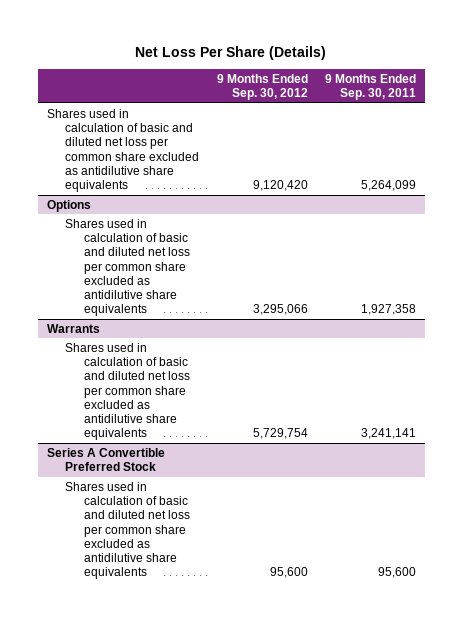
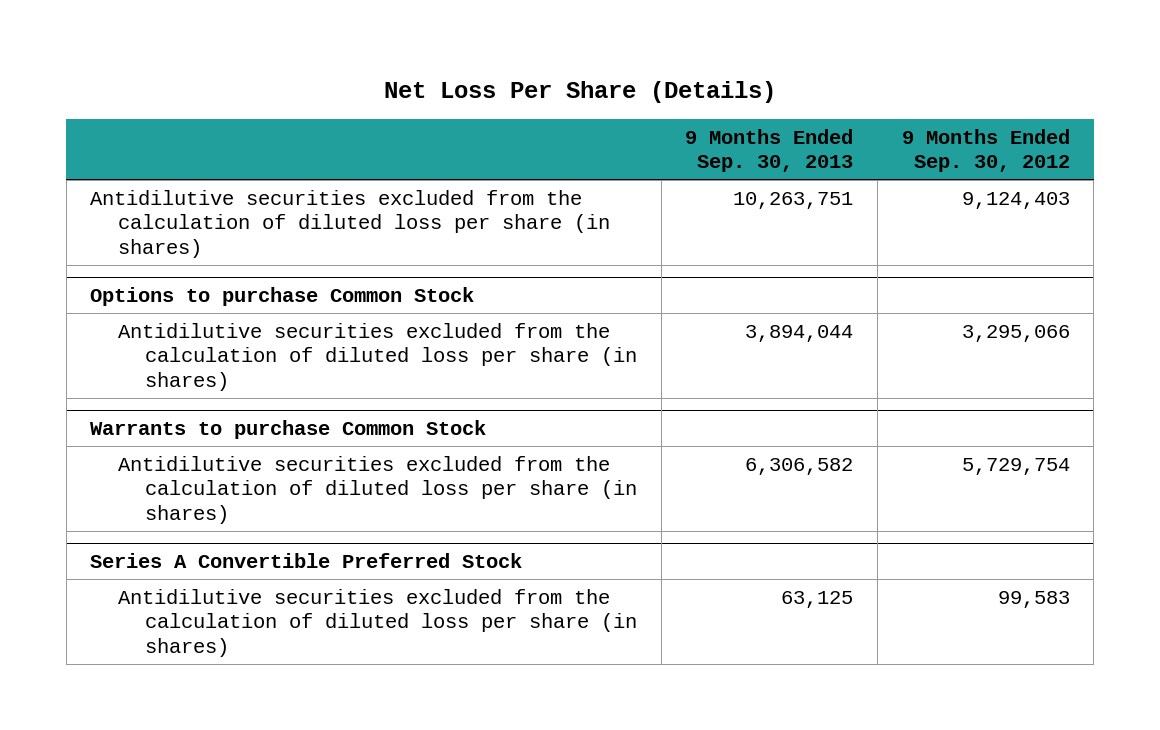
[325,74,417,101] 9 Months Ended Sep. 30, 2011 -> none
none -> [685,128,854,173] 9 Months Ended Sep. 30, 2013
[46,199,91,212] Options -> none
[46,323,100,333] Warrants -> none
[46,108,200,192] Shares used in calculation of basic and diluted net loss per common share excluded as antidilutive share equivalents -> [90,189,610,259] Antidilutive securities excluded from the calculation of diluted loss per share (in shares)
[252,179,308,191] 9,120,420 -> [961,191,1070,209] 9,124,403
none -> [90,286,475,306] Options to purchase Common Stock
[65,218,190,317] Shares used in calculation of basic and diluted net loss per common share excluded as antidilutive share equivalents -> [117,322,638,392] Antidilutive securities excluded from the calculation of diluted loss per share (in shares)
none -> [90,419,487,439] Warrants to purchase Common Stock
[65,342,190,441] Shares used in calculation of basic and diluted net loss per common share excluded as antidilutive share equivalents -> [117,455,638,525] Antidilutive securities excluded from the calculation of diluted loss per share (in shares)
[65,481,190,580] Shares used in calculation of basic and diluted net loss per common share excluded as antidilutive share equivalents -> [117,588,638,658] Antidilutive securities excluded from the calculation of diluted loss per share (in shares)
[269,567,308,579] 95,600 -> [997,590,1070,608] 99,583

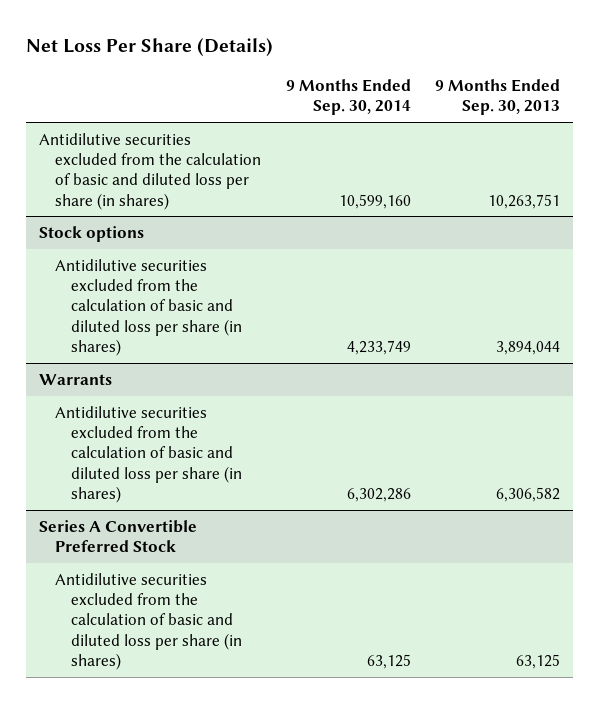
[901,128,1070,173] 9 Months Ended Sep. 30, 2012 -> none
none -> [285,79,411,116] 9 Months Ended Sep. 30, 2014
[90,286,475,306] Options to purchase Common Stock -> none
[90,419,487,439] Warrants to purchase Common Stock -> none
[90,189,610,259] Antidilutive securities excluded from the calculation of diluted loss per share (in shares) -> [38,132,261,210] Antidilutive securities excluded from the calculation of basic and diluted loss per share (in shares)
none -> [38,225,144,242] Stock options
[117,322,638,392] Antidilutive securities excluded from the calculation of diluted loss per share (in shares) -> [54,258,243,356] Antidilutive securities excluded from the calculation of basic and diluted loss per share (in shares)
none -> [38,373,112,385] Warrants
[117,455,638,525] Antidilutive securities excluded from the calculation of diluted loss per share (in shares) -> [54,405,243,503] Antidilutive securities excluded from the calculation of basic and diluted loss per share (in shares)
[117,588,638,658] Antidilutive securities excluded from the calculation of diluted loss per share (in shares) -> [54,572,243,670] Antidilutive securities excluded from the calculation of basic and diluted loss per share (in shares)

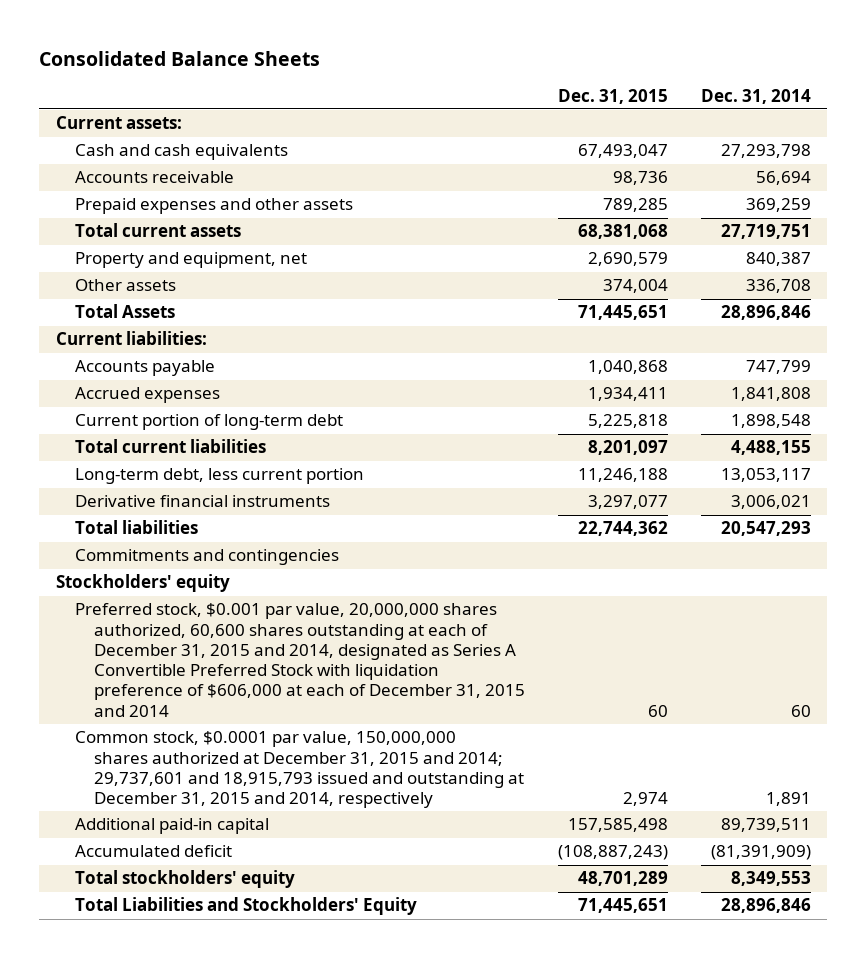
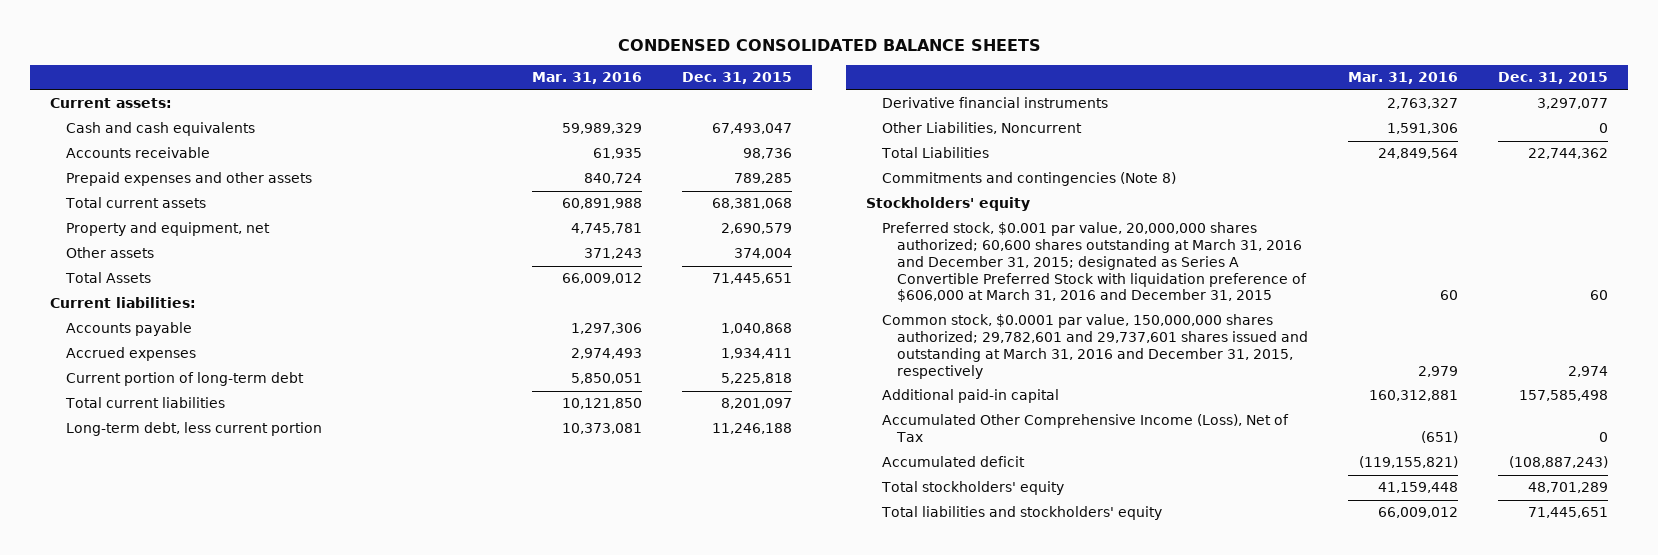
[39,50,321,66] Consolidated Balance Sheets -> [617,39,1041,52] CONDENSED CONSOLIDATED BALANCE SHEETS
[700,88,811,104] Dec. 31, 2014 -> none
none -> [532,72,643,85] Mar. 31, 2016
none -> [881,122,1082,135] Other Liabilities, Noncurrent
[74,520,198,535] Total liabilities -> [880,147,989,159] Total Liabilities
[74,549,339,566] Commitments and contingencies -> [881,172,1176,187] Commitments and contingencies (Note 8)
[74,603,525,717] Preferred stock, $0.001 par value, 20,000,000 shares authorized, 60,600 shares outstanding at each of December 31, 2015 and 2014, designated as Series A Convertible Preferred Stock with liquidation preference of $606,000 at each of December 31, 2015 and 2014 -> [881,222,1308,303] Preferred stock, $0.001 par value, 20,000,000 shares authorized; 60,600 shares outstanding at March 31, 2016 and December 31, 2015; designated as Series A Convertible Preferred Stock with liquidation preference of $606,000 at March 31, 2016 and December 31, 2015
[74,731,524,809] Common stock, $0.0001 par value, 150,000,000 shares authorized at December 31, 2015 and 2014; 29,737,601 and 18,915,793 issued and outstanding at December 31, 2015 and 2014, respectively -> [881,314,1309,379] Common stock, $0.0001 par value, 150,000,000 shares authorized; 29,782,601 and 29,737,601 shares issued and outstanding at March 31, 2016 and December 31, 2015, respectively
none -> [881,414,1289,443] Accumulated Other Comprehensive Income (Loss), Net of Tax
[74,897,417,916] Total Liabilities and Stockholders' Equity -> [880,506,1162,521] Total liabilities and stockholders' equity

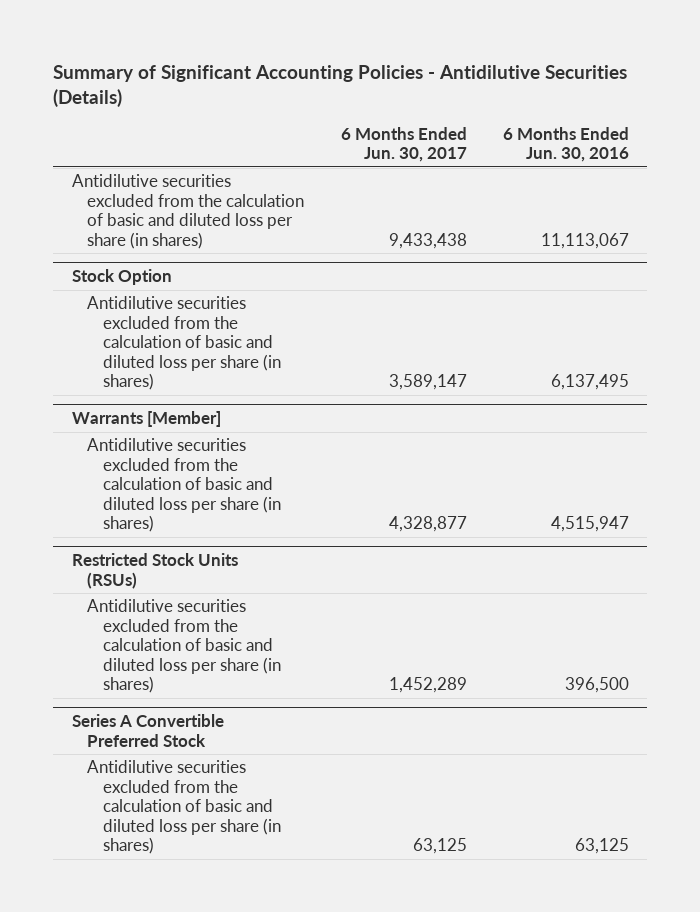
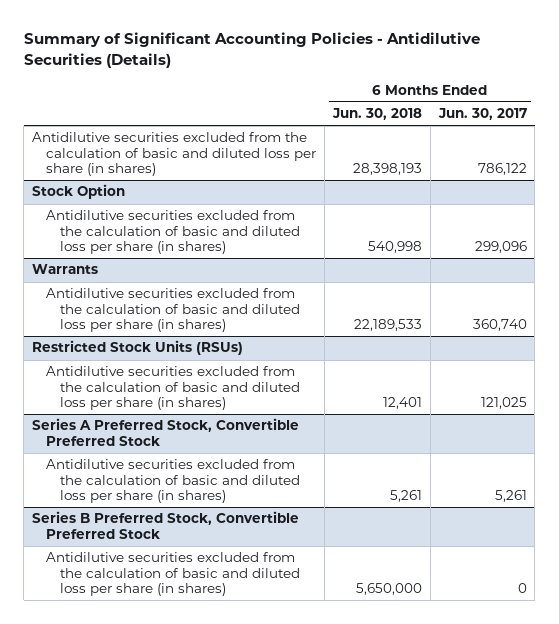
[502,126,629,163] 6 Months Ended Jun. 30, 2016 -> none
none -> [331,108,422,121] Jun. 30, 2018
[388,232,467,249] 9,433,438 -> [477,163,527,176] 786,122
[388,374,467,391] 3,589,147 -> [474,241,527,254] 299,096
[71,411,221,428] Warrants [Member] -> [32,264,99,275] Warrants
[388,516,467,533] 4,328,877 -> [472,319,527,332] 360,740
[388,677,467,694] 1,452,289 -> [480,397,527,410] 121,025
[71,714,224,747] Series A Convertible Preferred Stock -> [32,418,300,446] Series A Preferred Stock, Convertible Preferred Stock
[412,838,467,855] 63,125 -> [494,490,527,503] 5,261
none -> [32,511,300,539] Series B Preferred Stock, Convertible Preferred Stock
none -> [46,552,300,597] Antidilutive securities excluded from the calculation of basic and diluted loss per share (in shares)

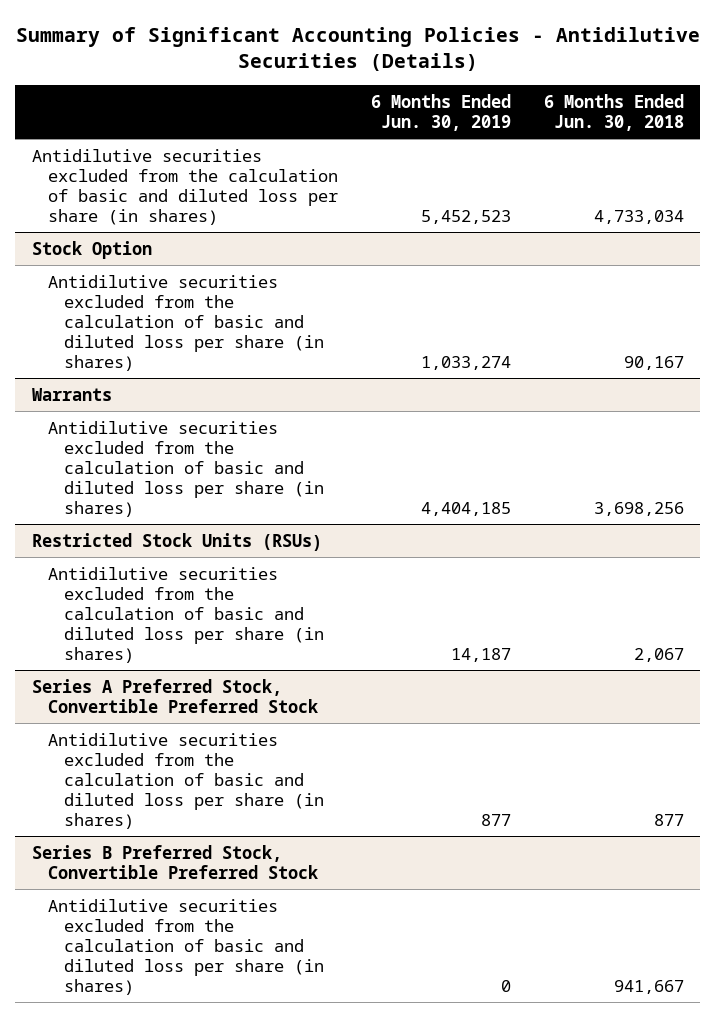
[437,108,527,121] Jun. 30, 2017 -> none
none -> [370,93,511,131] 6 Months Ended Jun. 30, 2019
[352,163,422,176] 28,398,193 -> [593,209,684,224] 4,733,034
[367,241,422,254] 540,998 -> [623,355,684,370] 90,167
[353,319,422,332] 22,189,533 -> [593,501,684,516] 3,698,256
[382,397,422,410] 12,401 -> [633,647,684,662] 2,067
[389,490,422,503] 5,261 -> [653,813,684,826] 877
[355,583,422,596] 5,650,000 -> [613,979,684,994] 941,667

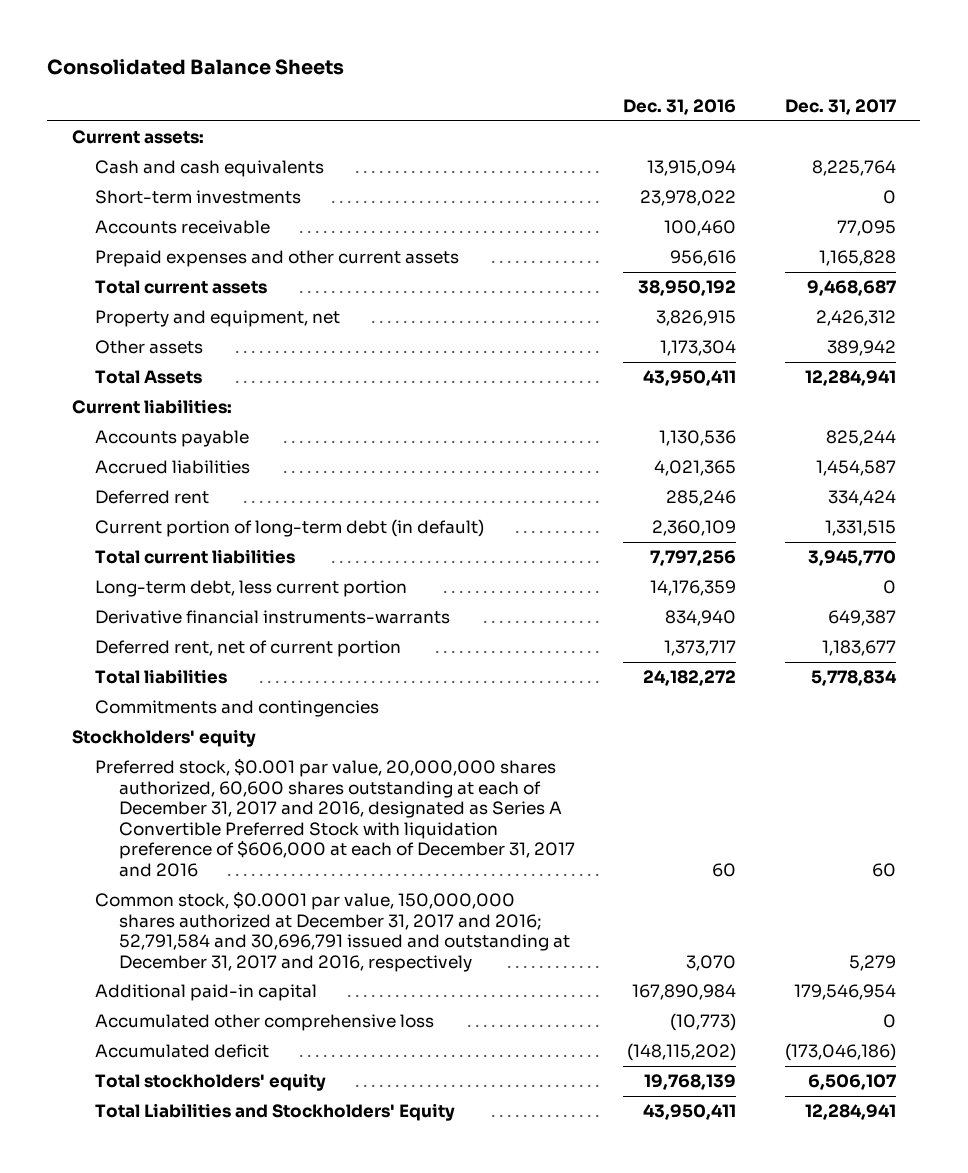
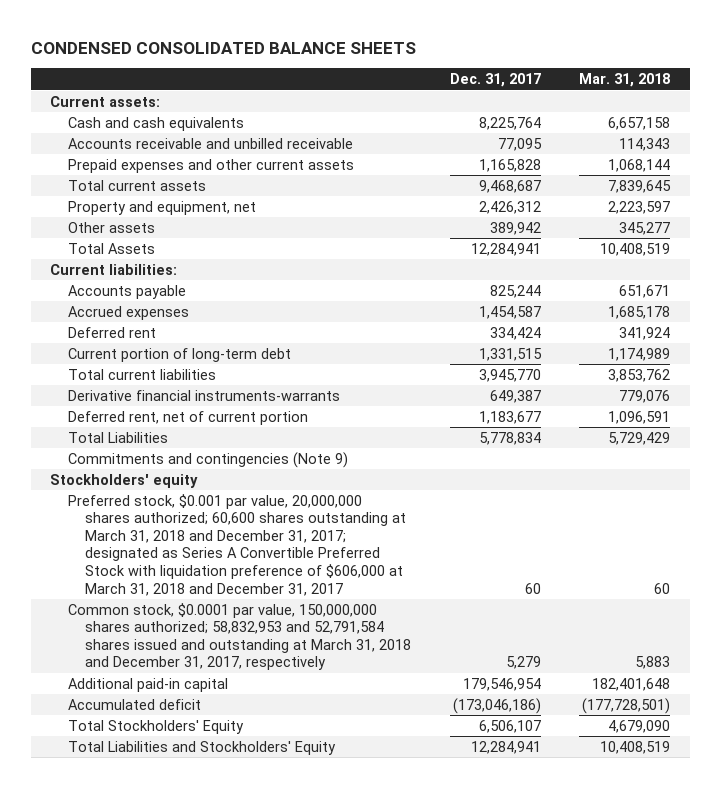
[47,59,345,76] Consolidated Balance Sheets -> [31,41,417,54] CONDENSED CONSOLIDATED BALANCE SHEETS
[623,99,737,116] Dec. 31, 2016 -> none
none -> [579,73,671,88] Mar. 31, 2018
[95,190,302,205] Short-term investments -> none
[95,220,271,235] Accounts receivable -> [67,137,353,149] Accounts receivable and unbilled receivable
[95,460,251,475] Accrued liabilities -> [67,305,189,320] Accrued expenses
[95,519,485,538] Current portion of long-term debt (in default) -> [67,347,291,362] Current portion of long-term debt
[95,580,408,598] Long-term debt, less current portion -> none
[95,669,228,685] Total liabilities -> [67,431,168,443] Total Liabilities
[95,700,380,718] Commitments and contingencies -> [67,451,348,468] Commitments and contingencies (Note 9)
[95,758,575,878] Preferred stock, $0.001 par value, 20,000,000 shares authorized, 60,600 shares outstanding at each of December 31, 2017 and 2016, designated as Series A Convertible Preferred Stock with liquidation preference of $606,000 at each of December 31, 2017 and 2016 -> [67,493,407,596] Preferred stock, $0.001 par value, 20,000,000 shares authorized; 60,600 shares outstanding at March 31, 2018 and December 31, 2017; designated as Series A Convertible Preferred Stock with liquidation preference of $606,000 at March 31, 2018 and December 31, 2017
[95,891,570,972] Common stock, $0.0001 par value, 150,000,000 shares authorized at December 31, 2017 and 2016; 52,791,584 and 30,696,791 issued and outstanding at December 31, 2017 and 2016, respectively -> [67,602,412,671] Common stock, $0.0001 par value, 150,000,000 shares authorized; 58,832,953 and 52,791,584 shares issued and outstanding at March 31, 2018 and December 31, 2017, respectively
[95,1014,435,1032] Accumulated other comprehensive loss -> none
[95,1073,327,1092] Total stockholders' equity -> [67,719,244,734] Total Stockholders' Equity

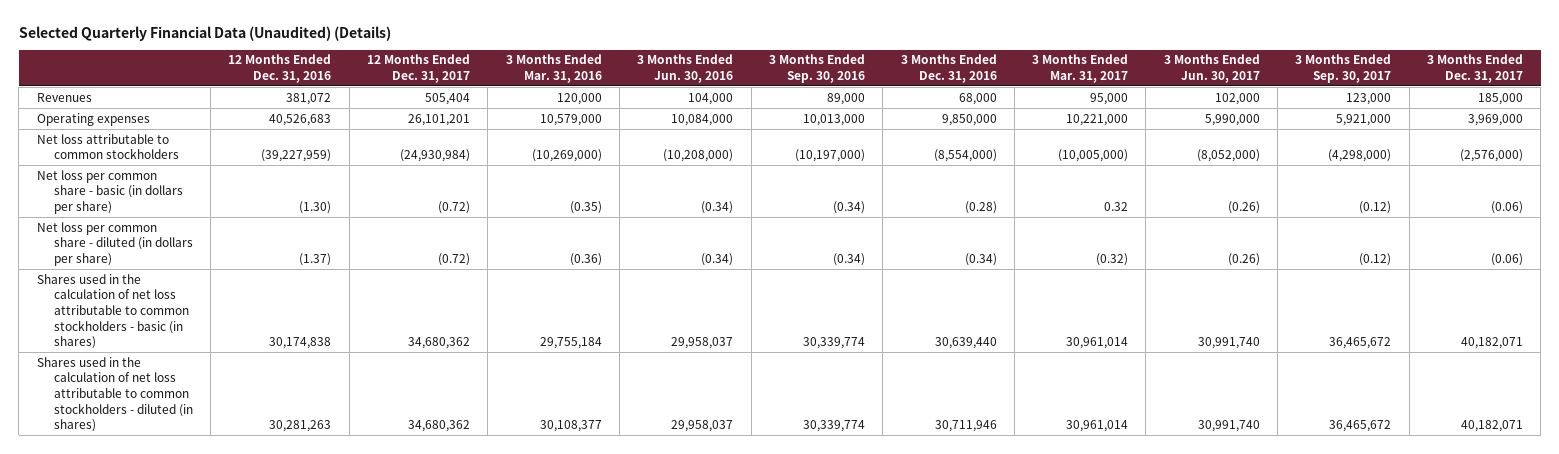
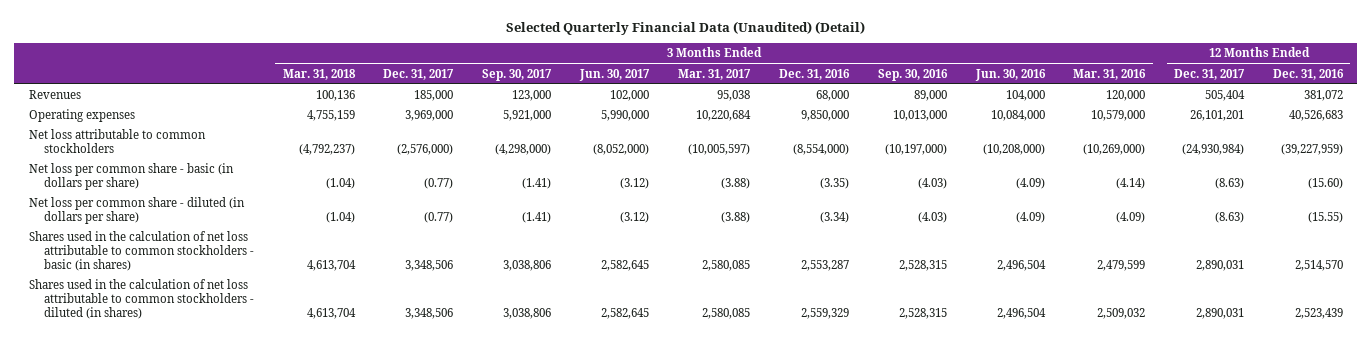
[18,25,391,41] Selected Quarterly Financial Data (Unaudited) (Details) -> [505,20,865,35] Selected Quarterly Financial Data (Unaudited) (Detail)
none -> [282,68,356,80] Mar. 31, 2018
[1090,92,1129,105] 95,000 -> [717,90,751,102] 95,038
[1066,113,1129,126] 10,221,000 -> [696,110,752,122] 10,220,684
[1058,149,1129,163] (10,005,000) -> [688,144,751,156] (10,005,597)
[299,201,332,215] (1.30) -> [1308,178,1344,190] (15.60)
[438,201,471,215] (0.72) -> [1215,178,1245,190] (8.63)
[569,201,602,215] (0.35) -> [1116,178,1146,190] (4.14)
[701,201,734,215] (0.34) -> [1015,178,1045,190] (4.09)
[832,201,865,215] (0.34) -> [917,178,947,190] (4.03)
[964,201,997,215] (0.28) -> [819,178,849,190] (3.35)
[1104,202,1129,212] 0.32 -> [721,178,751,190] (3.88)
[1227,201,1260,215] (0.26) -> [620,178,650,190] (3.12)
[1359,201,1392,215] (0.12) -> [522,178,552,190] (1.41)
[1490,201,1523,215] (0.06) -> [424,178,454,190] (0.77)
[299,253,332,267] (1.37) -> [1308,212,1344,224] (15.55)
[438,253,471,267] (0.72) -> [1215,212,1245,224] (8.63)
[569,253,602,267] (0.36) -> [1116,212,1146,224] (4.09)
[701,253,734,267] (0.34) -> [1015,212,1045,224] (4.09)
[832,253,865,267] (0.34) -> [917,212,947,224] (4.03)
[964,253,997,267] (0.34) -> [819,212,849,224] (3.34)
[1096,253,1129,267] (0.32) -> [721,212,751,224] (3.88)
[1227,253,1260,267] (0.26) -> [620,212,650,224] (3.12)
[1359,253,1392,267] (0.12) -> [522,212,552,224] (1.41)
[1490,253,1523,267] (0.06) -> [424,212,454,224] (0.77)
[269,337,332,350] 30,174,838 -> [1295,260,1344,272] 2,514,570
[408,337,471,350] 34,680,362 -> [1196,260,1245,272] 2,890,031
[539,337,602,350] 29,755,184 -> [1097,260,1146,272] 2,479,599
[671,337,734,350] 29,958,037 -> [996,260,1046,272] 2,496,504
[802,337,865,350] 30,339,774 -> [898,260,947,272] 2,528,315
[934,337,997,350] 30,639,440 -> [800,260,849,272] 2,553,287
[1066,337,1129,350] 30,961,014 -> [702,260,751,272] 2,580,085
[1197,337,1260,350] 30,991,740 -> [601,260,650,272] 2,582,645
[1329,337,1392,350] 36,465,672 -> [503,260,552,272] 3,038,806
[1460,337,1523,350] 40,182,071 -> [405,260,454,272] 3,348,506
[269,420,332,433] 30,281,263 -> [1295,308,1344,320] 2,523,439
[408,420,471,433] 34,680,362 -> [1196,308,1245,320] 2,890,031
[539,420,602,433] 30,108,377 -> [1097,308,1146,320] 2,509,032
[671,420,734,433] 29,958,037 -> [996,308,1046,320] 2,496,504
[802,420,865,433] 30,339,774 -> [898,308,947,320] 2,528,315
[934,420,997,433] 30,711,946 -> [800,308,849,320] 2,559,329
[1066,420,1129,433] 30,961,014 -> [702,308,751,320] 2,580,085
[1197,420,1260,433] 30,991,740 -> [601,308,650,320] 2,582,645
[1329,420,1392,433] 36,465,672 -> [503,308,552,320] 3,038,806
[1460,420,1523,433] 40,182,071 -> [405,308,454,320] 3,348,506

